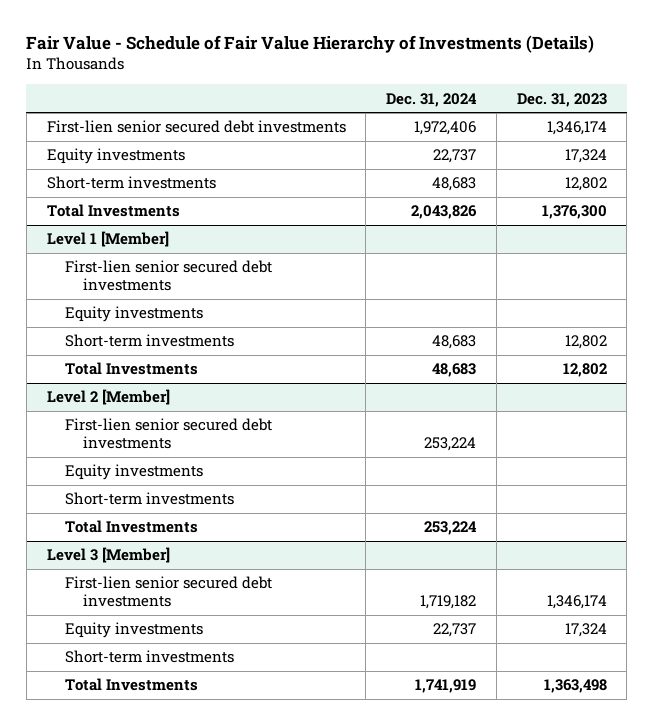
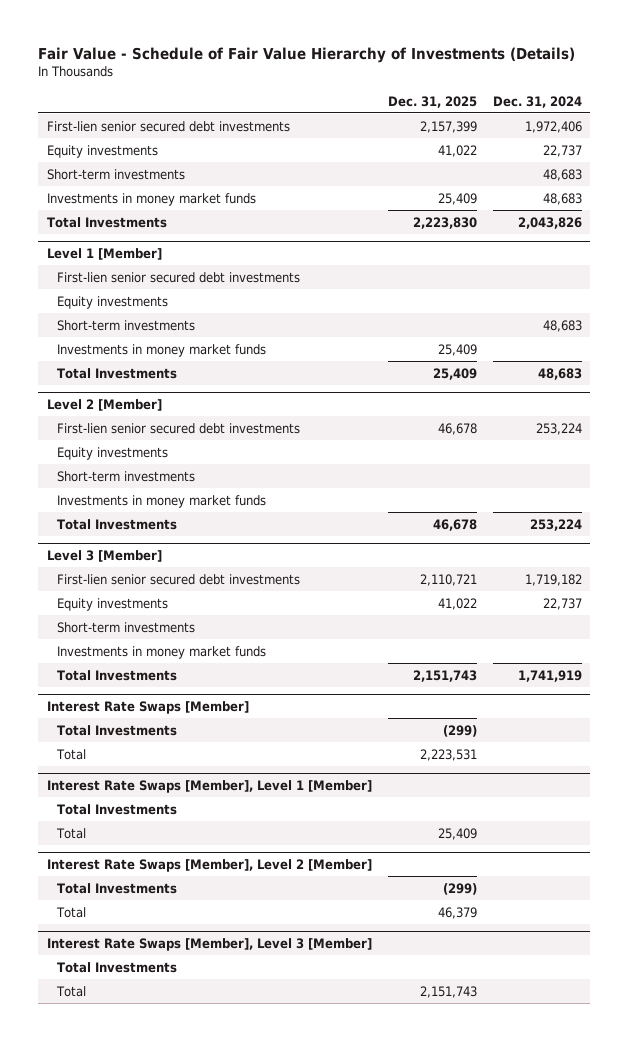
[516,92,607,107] Dec. 31, 2023 -> none
none -> [387,95,477,108] Dec. 31, 2025
none -> [46,192,256,206] Investments in money market funds
none -> [56,343,266,357] Investments in money market funds
none -> [56,494,266,508] Investments in money market funds
none -> [56,645,266,659] Investments in money market funds
none -> [46,701,249,715] Interest Rate Swaps [Member]
none -> [56,724,177,736] Total Investments
none -> [55,748,86,760] Total
none -> [46,780,372,794] Interest Rate Swaps [Member], Level 1 [Member]
none -> [56,803,177,815] Total Investments
none -> [55,827,86,839] Total
none -> [46,859,372,873] Interest Rate Swaps [Member], Level 2 [Member]
none -> [56,882,177,894] Total Investments
none -> [55,906,86,918] Total
none -> [46,938,372,952] Interest Rate Swaps [Member], Level 3 [Member]
none -> [56,961,177,973] Total Investments
none -> [55,985,86,997] Total

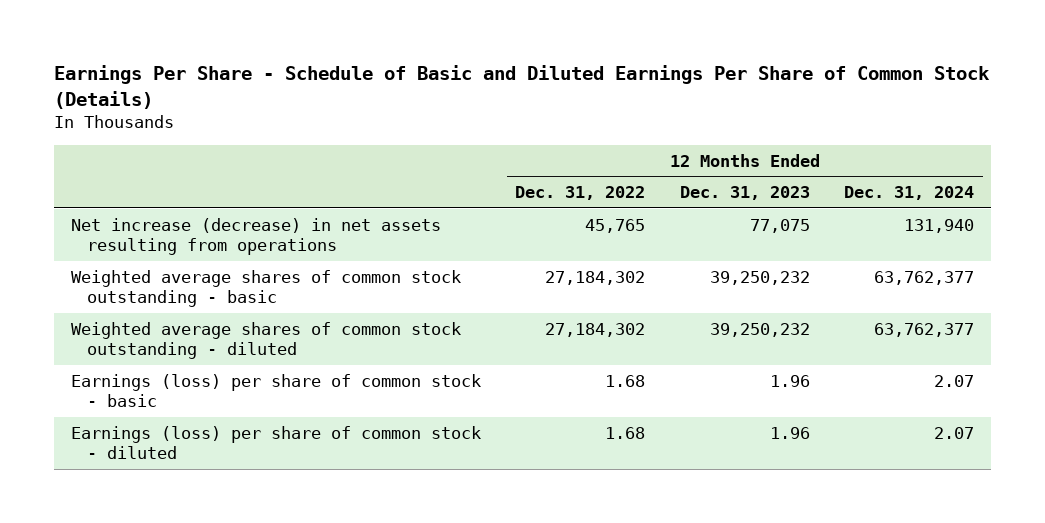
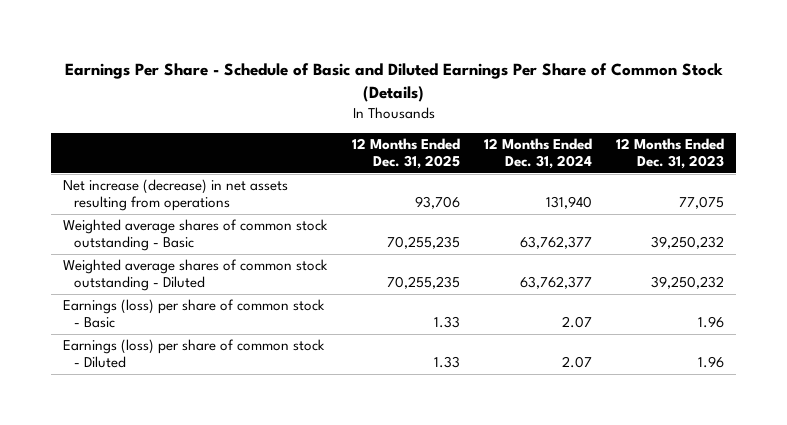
[515,185,646,200] Dec. 31, 2022 -> none
none -> [351,138,460,170] 12 Months Ended Dec. 31, 2025
[71,269,462,308] Weighted average shares of common stock outstanding - basic -> [63,219,329,252] Weighted average shares of common stock outstanding - Basic
[71,321,462,360] Weighted average shares of common stock outstanding - diluted -> [63,259,329,292] Weighted average shares of common stock outstanding - Diluted
[71,373,482,408] Earnings (loss) per share of common stock - basic -> [63,299,326,329] Earnings (loss) per share of common stock - Basic
[71,425,482,460] Earnings (loss) per share of common stock - diluted -> [63,339,326,369] Earnings (loss) per share of common stock - Diluted

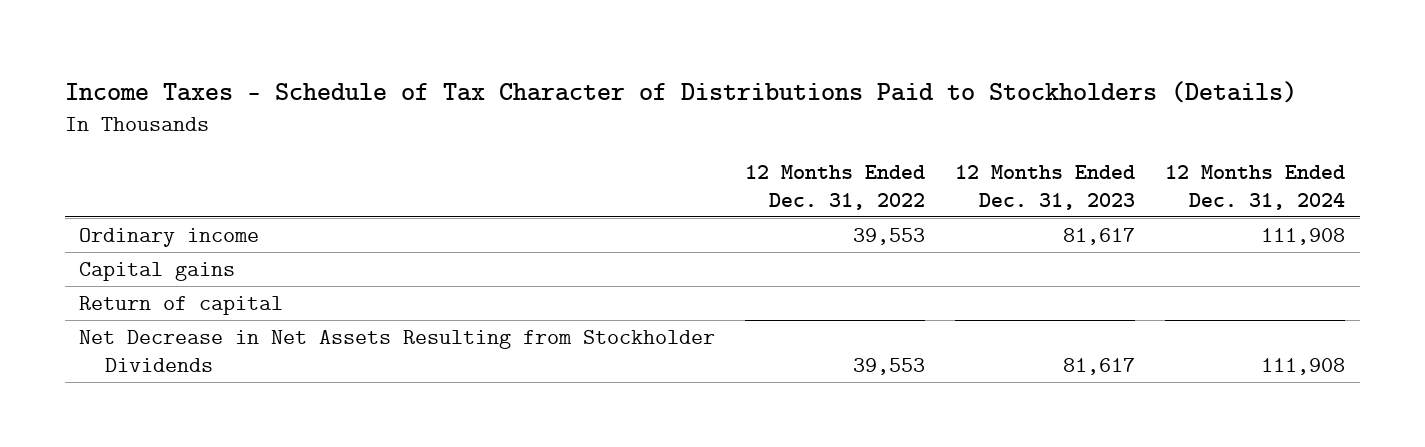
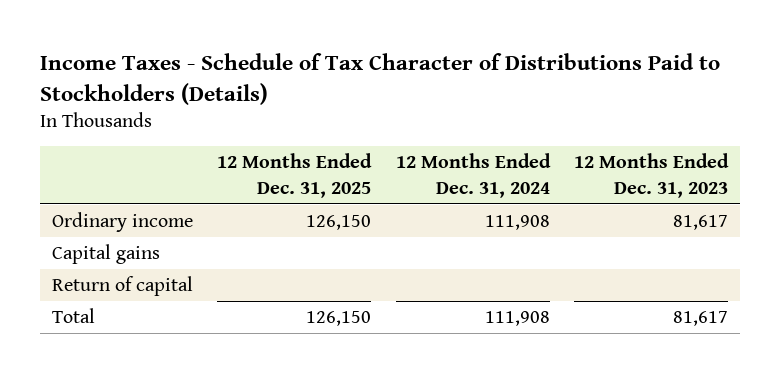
[745,164,926,210] 12 Months Ended Dec. 31, 2022 -> none
none -> [217,153,373,198] 12 Months Ended Dec. 31, 2025
[79,330,716,373] Net Decrease in Net Assets Resulting from Stockholder Dividends -> [52,308,96,324] Total

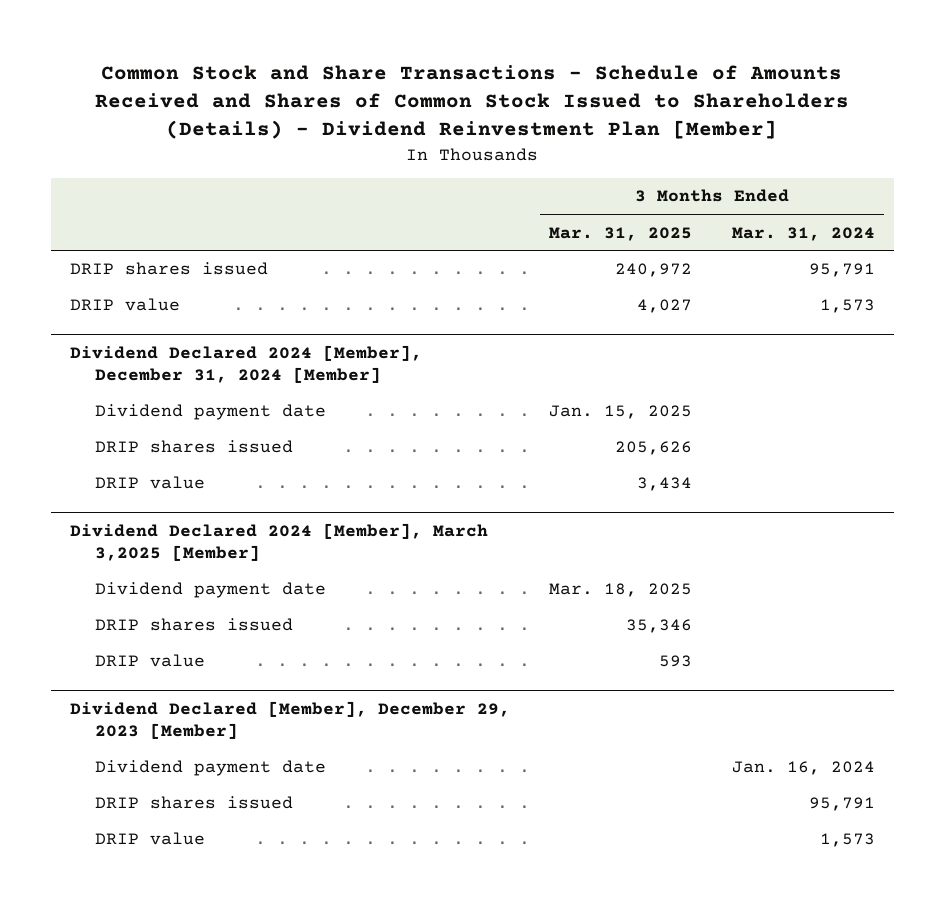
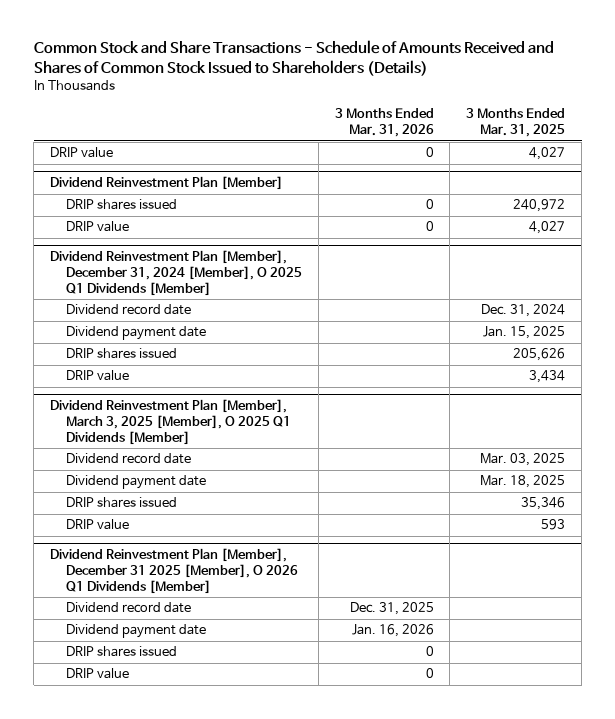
[95,64,850,140] Common Stock and Share Transactions - Schedule of Amounts Received and Shares of Common Stock Issued to Shareholders (Details) - Dividend Reinvestment Plan [Member] -> [33,40,554,77] Common Stock and Share Transactions - Schedule of Amounts Received and Shares of Common Stock Issued to Shareholders (Details)
[731,226,875,241] Mar. 31, 2024 -> none
none -> [334,108,434,138] 3 Months Ended Mar. 31, 2026
none -> [49,147,113,159] DRIP value
none -> [49,176,283,191] Dividend Reinvestment Plan [Member]
[70,344,423,384] Dividend Declared 2024 [Member], December 31, 2024 [Member] -> none
none -> [49,250,303,297] Dividend Reinvestment Plan [Member], December 31, 2024 [Member], O 2025 Q1 Dividends [Member]
none -> [66,304,192,316] Dividend record date
[70,522,489,562] Dividend Declared 2024 [Member], March 3,2025 [Member] -> none
none -> [49,399,292,446] Dividend Reinvestment Plan [Member], March 3, 2025 [Member], O 2025 Q1 Dividends [Member]
none -> [66,453,192,465] Dividend record date
[70,700,511,740] Dividend Declared [Member], December 29, 2023 [Member] -> none
none -> [49,548,299,595] Dividend Reinvestment Plan [Member], December 31 2025 [Member], O 2026 Q1 Dividends [Member]
none -> [66,602,192,614] Dividend record date

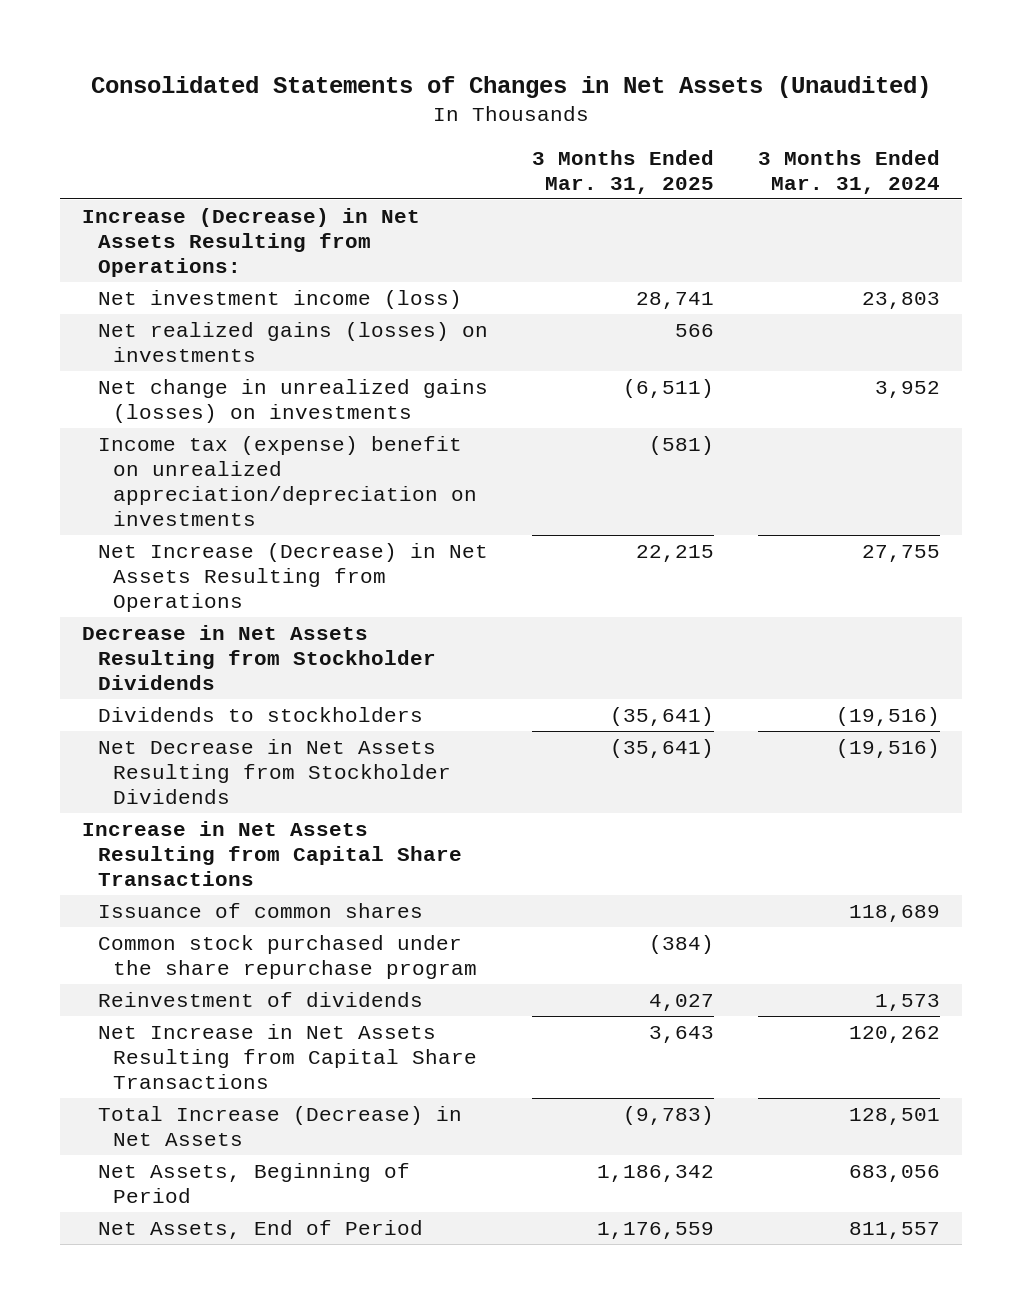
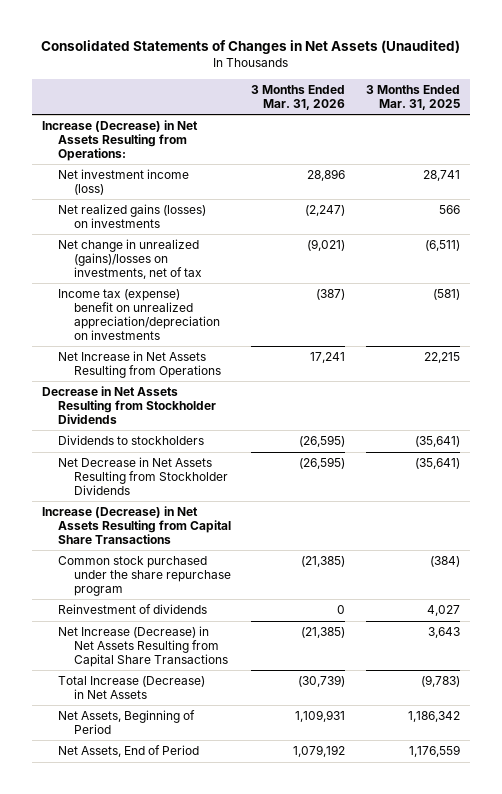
[757,149,940,194] 3 Months Ended Mar. 31, 2024 -> none
none -> [251,84,346,110] 3 Months Ended Mar. 31, 2026
[97,378,488,423] Net change in unrealized gains (losses) on investments -> [58,239,203,280] Net change in unrealized (gains)/losses on investments, net of tax
[97,542,488,613] Net Increase (Decrease) in Net Assets Resulting from Operations -> [58,351,222,379] Net Increase in Net Assets Resulting from Operations
[97,902,423,918] Issuance of common shares -> none
[82,820,462,887] Increase in Net Assets Resulting from Capital Share Transactions -> [42,506,232,545] Increase (Decrease) in Net Assets Resulting from Capital Share Transactions
[97,1023,478,1090] Net Increase in Net Assets Resulting from Capital Share Transactions -> [58,626,229,668] Net Increase (Decrease) in Net Assets Resulting from Capital Share Transactions

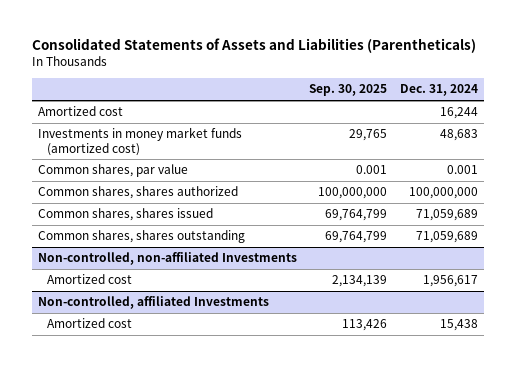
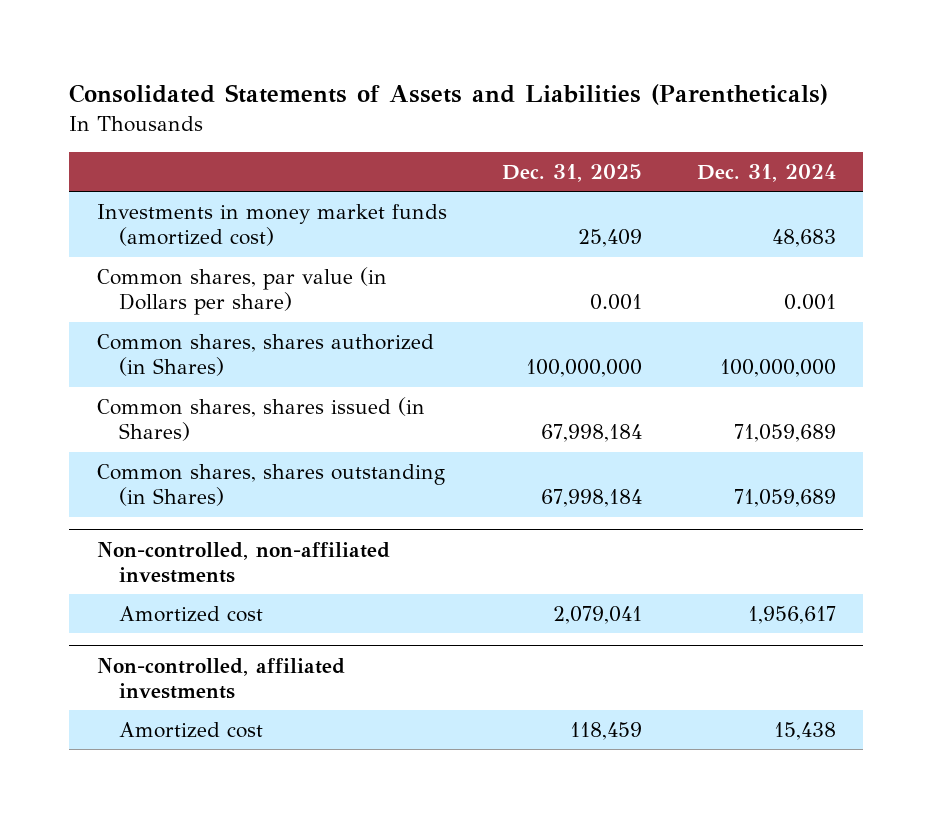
[309,84,388,97] Sep. 30, 2025 -> none
none -> [501,163,642,182] Dec. 31, 2025
[38,106,124,117] Amortized cost -> none
[38,164,189,178] Common shares, par value -> [96,266,387,316] Common shares, par value (in Dollars per share)
[38,186,239,200] Common shares, shares authorized -> [96,333,434,377] Common shares, shares authorized (in Shares)
[38,208,214,222] Common shares, shares issued -> [96,396,425,442] Common shares, shares issued (in Shares)
[38,230,246,244] Common shares, shares outstanding -> [96,463,445,507] Common shares, shares outstanding (in Shares)
[38,252,298,266] Non-controlled, non-affiliated Investments -> [96,541,390,584] Non-controlled, non-affiliated investments
[38,296,270,310] Non-controlled, affiliated Investments -> [96,657,345,700] Non-controlled, affiliated investments

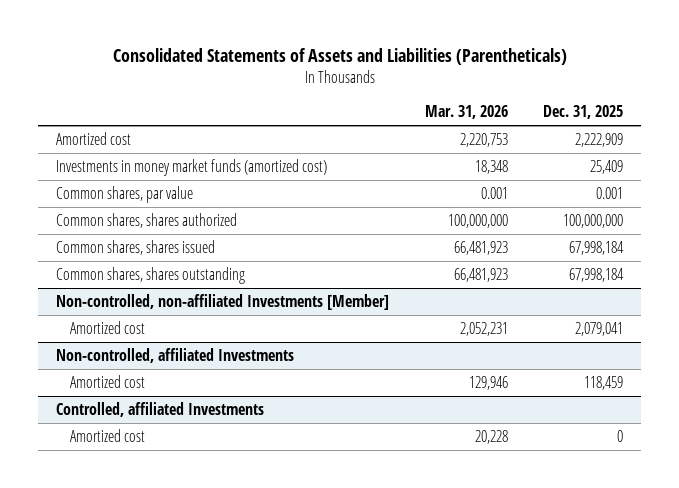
[696,163,836,182] Dec. 31, 2024 -> none
none -> [424,105,508,120] Mar. 31, 2026
none -> [56,131,132,145] Amortized cost
[96,266,387,316] Common shares, par value (in Dollars per share) -> [56,185,194,203] Common shares, par value
[96,333,434,377] Common shares, shares authorized (in Shares) -> [56,212,238,228] Common shares, shares authorized
[96,396,425,442] Common shares, shares issued (in Shares) -> [56,239,216,255] Common shares, shares issued
[96,463,445,507] Common shares, shares outstanding (in Shares) -> [56,266,246,284] Common shares, shares outstanding
[96,541,390,584] Non-controlled, non-affiliated investments -> [56,293,390,310] Non-controlled, non-affiliated Investments [Member]
[96,657,345,700] Non-controlled, affiliated investments -> [56,347,295,363] Non-controlled, affiliated Investments
none -> [56,401,265,417] Controlled, affiliated Investments
none -> [69,428,145,442] Amortized cost

